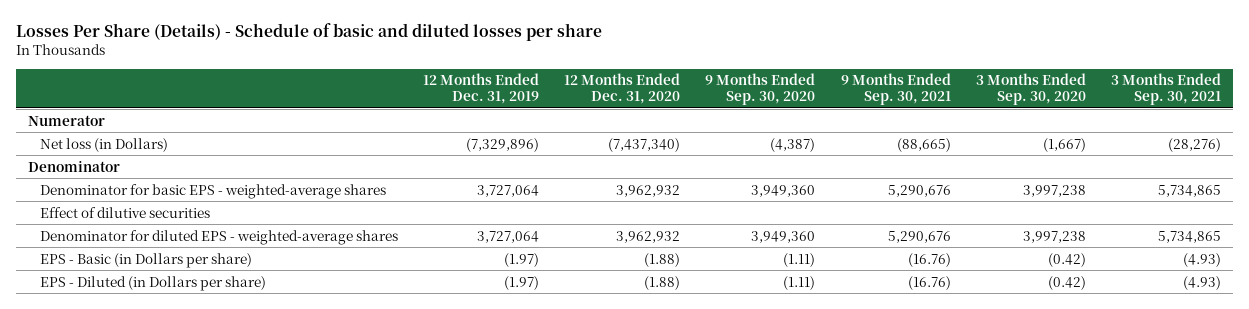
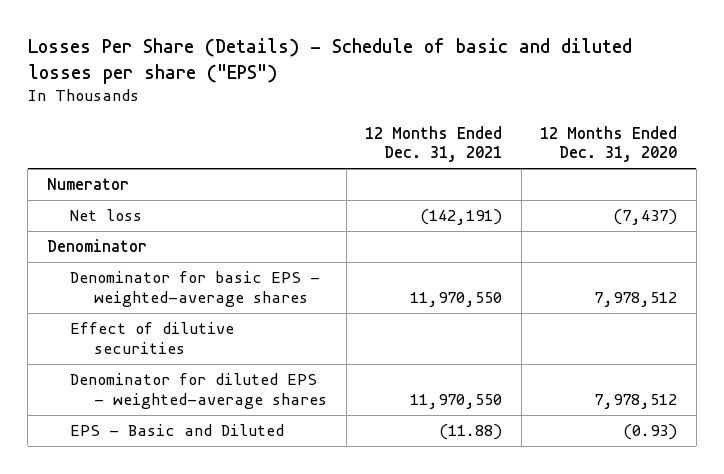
[15,22,602,41] Losses Per Share (Details) - Schedule of basic and diluted losses per share -> [27,38,632,84] Losses Per Share (Details) - Schedule of basic and diluted losses per share ("EPS")
[423,73,540,105] 12 Months Ended Dec. 31, 2019 -> none
[705,73,816,106] 9 Months Ended Sep. 30, 2020 -> none
[840,73,951,106] 9 Months Ended Sep. 30, 2021 -> none
[975,73,1086,106] 3 Months Ended Sep. 30, 2020 -> none
[1110,73,1221,106] 3 Months Ended Sep. 30, 2021 -> none
none -> [365,125,503,163] 12 Months Ended Dec. 31, 2021
[40,137,169,152] Net loss (in Dollars) -> [70,209,143,222] Net loss
[608,137,681,152] (7,437,340) -> [613,209,678,226] (7,437)
[616,184,681,197] 3,962,932 -> [594,291,678,307] 7,978,512
[40,252,253,268] EPS - Basic (in Dollars per share) -> none
[616,230,681,243] 3,962,932 -> [594,393,678,409] 7,978,512
[40,275,267,291] EPS - Diluted (in Dollars per share) -> [70,424,285,437] EPS - Basic and Diluted
[644,275,681,290] (1.88) -> [623,424,678,441] (0.93)

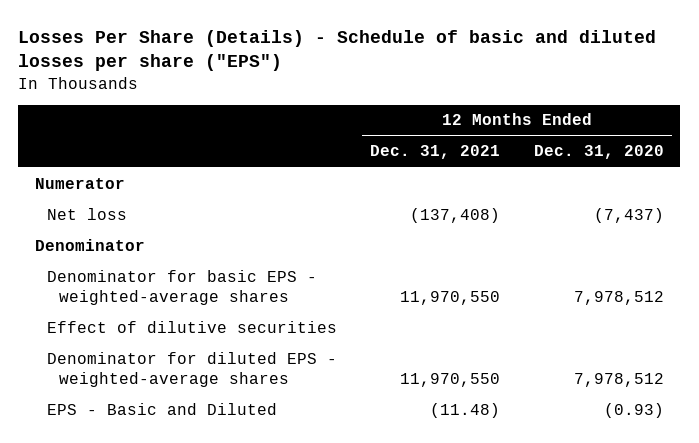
[420,209,503,226] (142,191) -> [410,207,501,223] (137,408)
[439,424,503,441] (11.88) -> [430,402,501,418] (11.48)

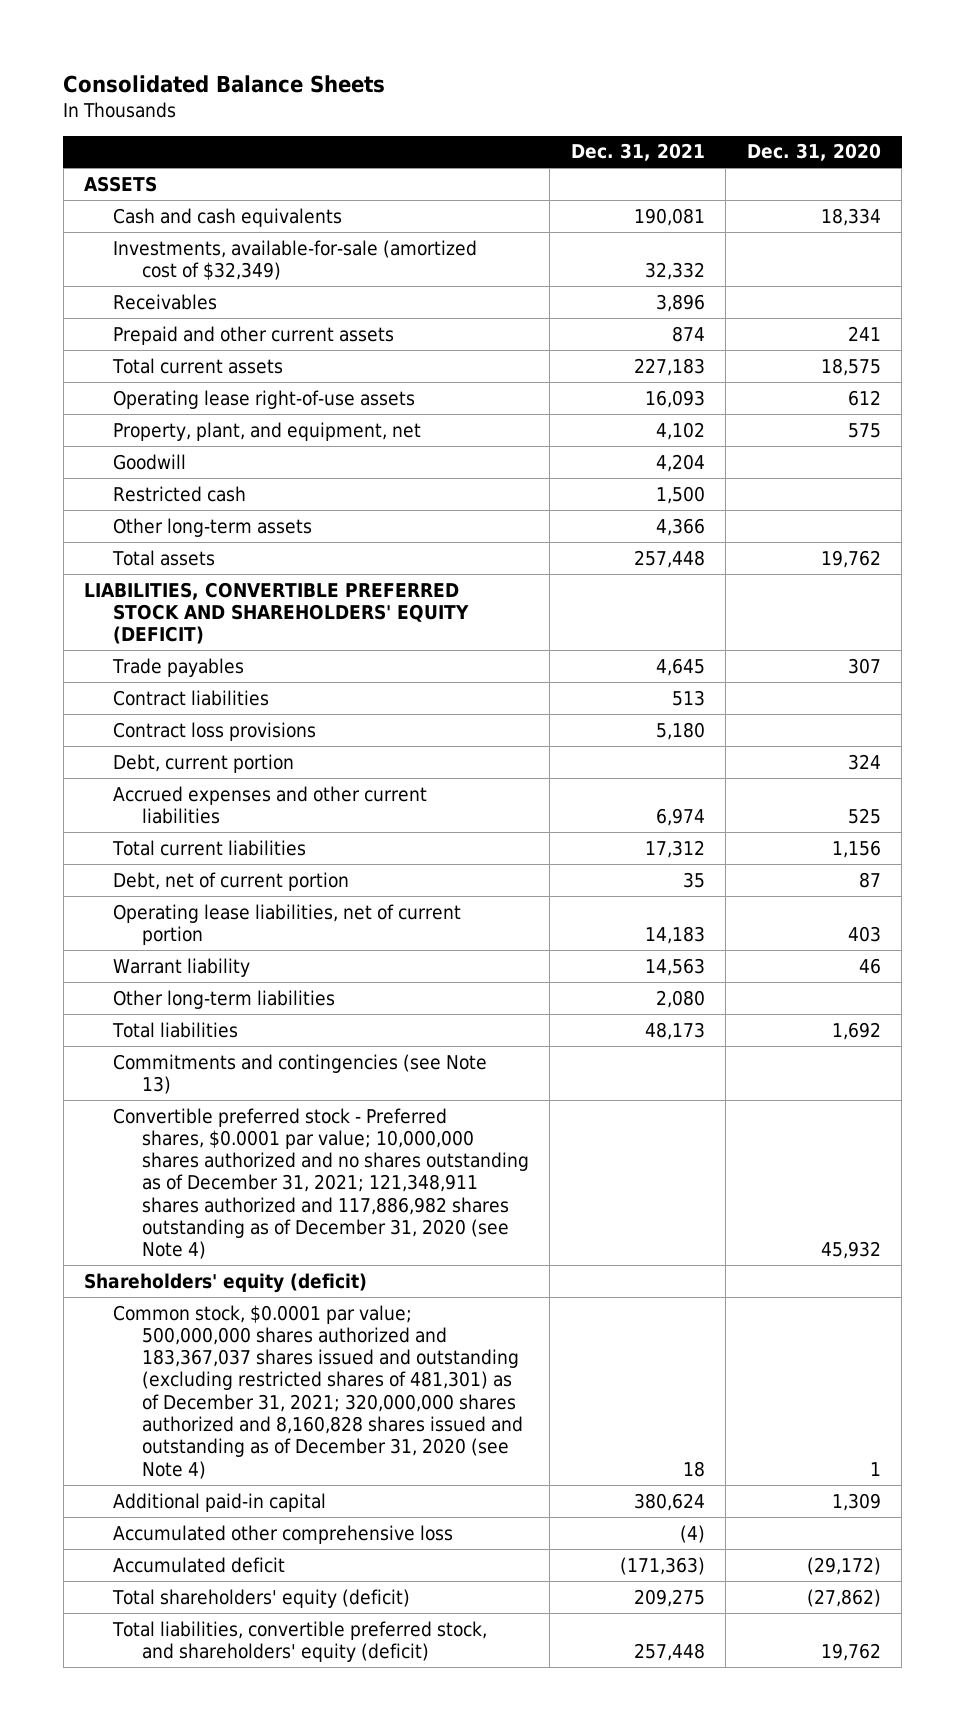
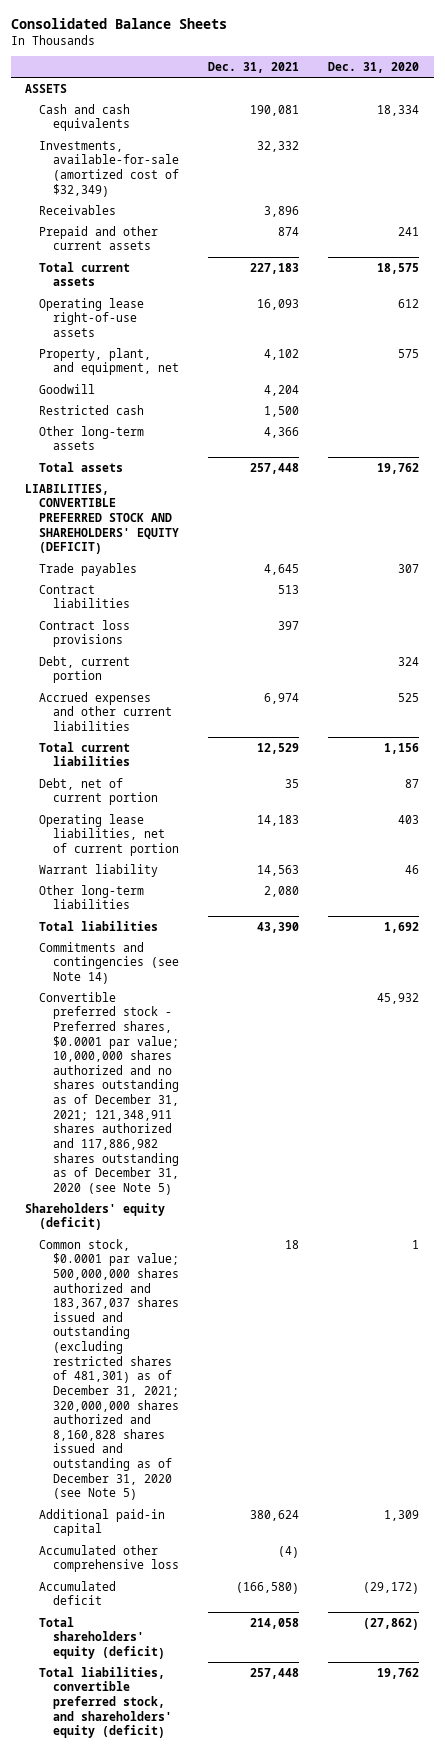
[655,721,705,740] 5,180 -> [278,620,300,630] 397
[644,839,705,858] 17,312 -> [257,742,300,754] 12,529
[644,1021,705,1040] 48,173 -> [257,921,300,933] 43,390
[112,1053,487,1094] Commitments and contingencies (see Note 13) -> [39,941,179,984] Commitments and contingencies (see Note 14)
[112,1107,529,1260] Convertible preferred stock - Preferred shares, $0.0001 par value; 10,000,000 shares authorized and no shares outstanding as of December 31, 2021; 121,348,911 shares authorized and 117,886,982 shares outstanding as of December 31, 2020 (see Note 4) -> [39,991,179,1195] Convertible preferred stock - Preferred shares, $0.0001 par value; 10,000,000 shares authorized and no shares outstanding as of December 31, 2021; 121,348,911 shares authorized and 117,886,982 shares outstanding as of December 31, 2020 (see Note 5)
[112,1304,523,1479] Common stock, $0.0001 par value; 500,000,000 shares authorized and 183,367,037 shares issued and outstanding (excluding restricted shares of 481,301) as of December 31, 2021; 320,000,000 shares authorized and 8,160,828 shares issued and outstanding as of December 31, 2020 (see Note 4) -> [39,1238,179,1501] Common stock, $0.0001 par value; 500,000,000 shares authorized and 183,367,037 shares issued and outstanding (excluding restricted shares of 481,301) as of December 31, 2021; 320,000,000 shares authorized and 8,160,828 shares issued and outstanding as of December 31, 2020 (see Note 5)
[619,1556,705,1575] (171,363) -> [236,1581,300,1594] (166,580)
[633,1588,705,1607] 209,275 -> [250,1617,300,1629] 214,058

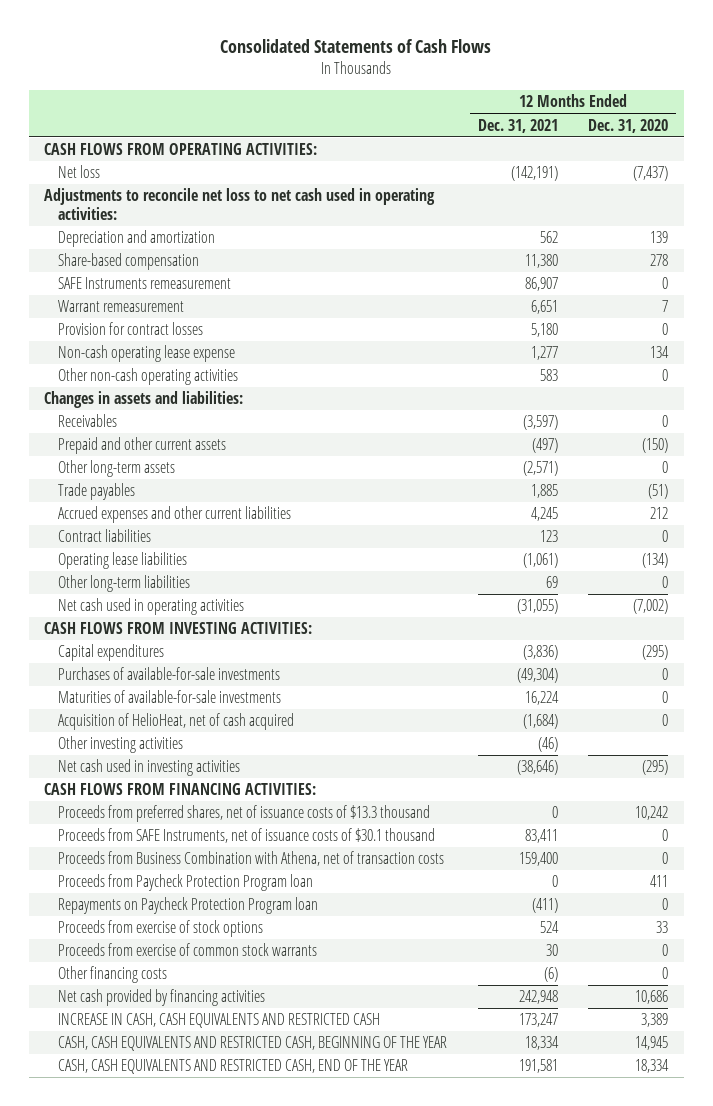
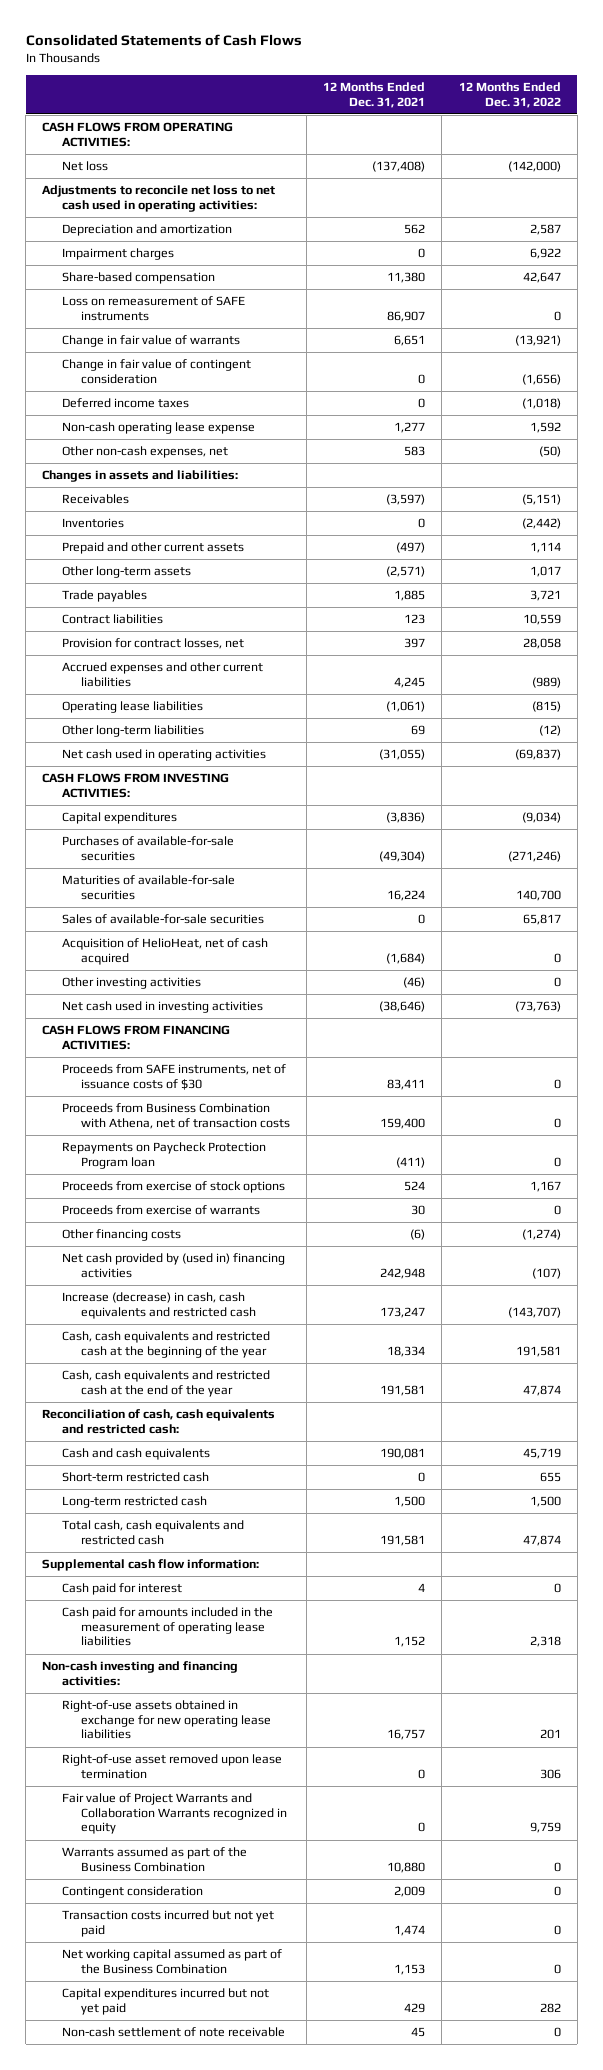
[588,118,669,133] Dec. 31, 2020 -> none
none -> [458,82,561,108] 12 Months Ended Dec. 31, 2022
[510,166,558,182] (142,191) -> [372,161,426,173] (137,408)
none -> [61,248,174,261] Impairment charges
[57,322,203,336] Provision for contract losses -> none
[57,277,231,290] SAFE Instruments remeasurement -> [61,296,245,321] Loss on remeasurement of SAFE instruments
[57,300,184,313] Warrant remeasurement -> [61,335,240,348] Change in fair value of warrants
none -> [61,359,251,384] Change in fair value of contingent consideration
none -> [61,398,189,409] Deferred income taxes
[57,368,238,386] Other non-cash operating activities -> [61,446,228,459] Other non-cash expenses, net
none -> [61,518,124,529] Inventories
none -> [61,638,244,650] Provision for contract losses, net
[57,506,291,524] Accrued expenses and other current liabilities -> [61,662,263,687] Accrued expenses and other current liabilities
[57,667,280,681] Purchases of available-for-sale investments -> [61,836,234,861] Purchases of available-for-sale securities
[57,690,281,704] Maturities of available-for-sale investments -> [61,875,235,900] Maturities of available-for-sale securities
none -> [61,914,264,925] Sales of available-for-sale securities
[57,805,430,823] Proceeds from preferred shares, net of issuance costs of $13.3 thousand -> none
[57,828,435,844] Proceeds from SAFE Instruments, net of issuance costs of $30.1 thousand -> [61,1064,286,1090] Proceeds from SAFE instruments, net of issuance costs of $30
[57,874,313,892] Proceeds from Paycheck Protection Program loan -> none
[57,943,317,957] Proceeds from exercise of common stock warrants -> [61,1205,260,1216] Proceeds from exercise of warrants
[57,989,265,1007] Net cash provided by financing activities -> [61,1253,285,1278] Net cash provided by (used in) financing activities
[57,1013,380,1029] INCREASE IN CASH, CASH EQUIVALENTS AND RESTRICTED CASH -> [61,1292,256,1319] Increase (decrease) in cash, cash equivalents and restricted cash
[57,1036,447,1052] CASH, CASH EQUIVALENTS AND RESTRICTED CASH, BEGINNING OF THE YEAR -> [61,1331,270,1358] Cash, cash equivalents and restricted cash at the beginning of the year
[57,1059,408,1075] CASH, CASH EQUIVALENTS AND RESTRICTED CASH, END OF THE YEAR -> [61,1370,270,1397] Cash, cash equivalents and restricted cash at the end of the year
none -> [42,1409,276,1434] Reconciliation of cash, cash equivalents and restricted cash:
none -> [61,1448,210,1461] Cash and cash equivalents
none -> [61,1472,209,1483] Short-term restricted cash
none -> [61,1496,207,1509] Long-term restricted cash
none -> [61,1520,244,1545] Total cash, cash equivalents and restricted cash
none -> [42,1559,260,1572] Supplemental cash flow information:
none -> [61,1583,182,1596] Cash paid for interest
none -> [61,1607,273,1647] Cash paid for amounts included in the measurement of operating lease liabilities
none -> [42,1661,239,1686] Non-cash investing and financing activities:
none -> [61,1700,271,1740] Right-of-use assets obtained in exchange for new operating lease liabilities
none -> [61,1754,282,1779] Right-of-use asset removed upon lease termination
none -> [61,1793,287,1835] Fair value of Project Warrants and Collaboration Warrants recognized in equity
none -> [61,1847,247,1872] Warrants assumed as part of the Business Combination
none -> [61,1886,203,1899] Contingent consideration
none -> [61,1910,274,1937] Transaction costs incurred but not yet paid
none -> [61,1949,282,1974] Net working capital assumed as part of the Business Combination
none -> [61,1988,269,2015] Capital expenditures incurred but not yet paid
none -> [61,2027,285,2038] Non-cash settlement of note receivable

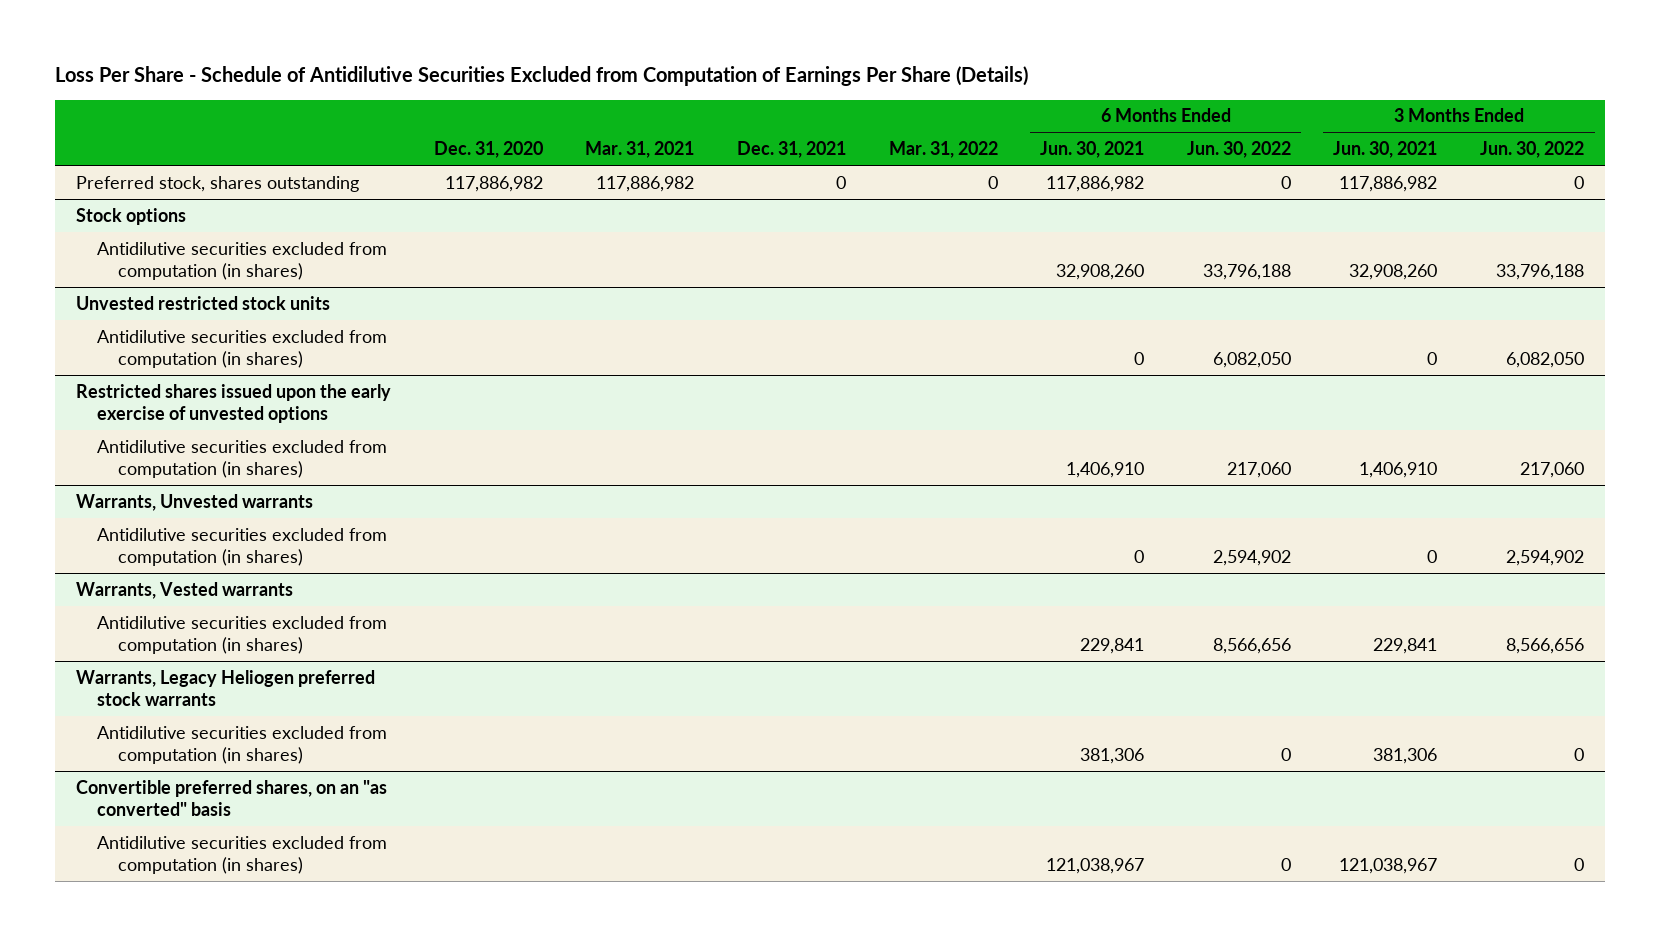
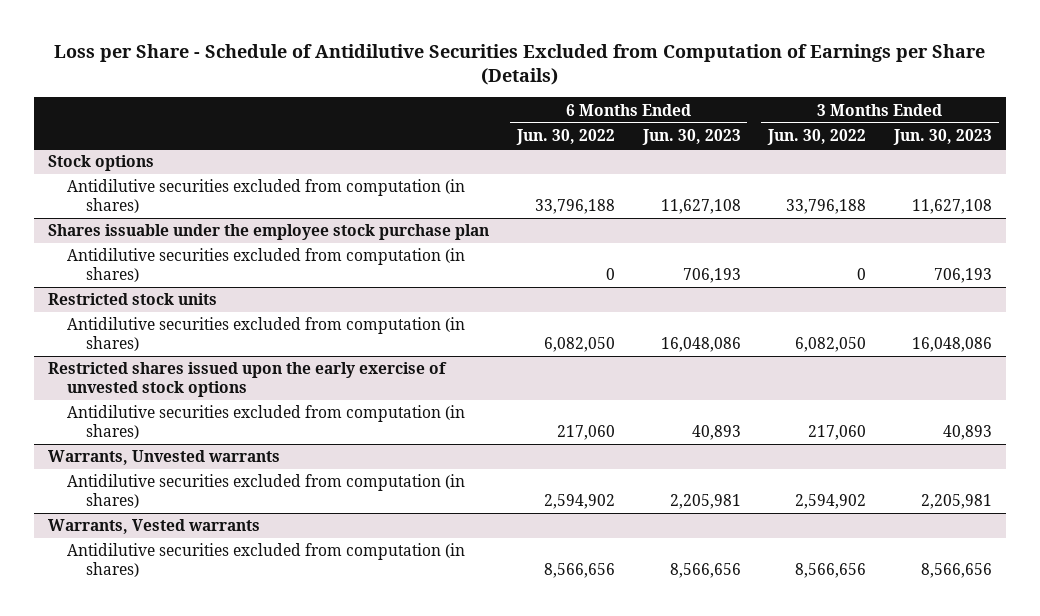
[55,66,1029,87] Loss Per Share - Schedule of Antidilutive Securities Excluded from Computation of Earnings Per Share (Details) -> [54,43,986,85] Loss per Share - Schedule of Antidilutive Securities Excluded from Computation of Earnings per Share (Details)
[433,141,543,159] Dec. 31, 2020 -> none
[585,141,695,159] Mar. 31, 2021 -> none
[737,141,847,159] Dec. 31, 2021 -> none
[888,141,998,159] Mar. 31, 2022 -> none
[1040,141,1145,159] Jun. 30, 2021 -> none
[1333,141,1438,159] Jun. 30, 2021 -> none
none -> [641,128,741,145] Jun. 30, 2023
none -> [893,128,993,145] Jun. 30, 2023
[76,175,360,192] Preferred stock, shares outstanding -> none
none -> [47,224,489,241] Shares issuable under the employee stock purchase plan
none -> [66,248,465,282] Antidilutive securities excluded from computation (in shares)
[76,295,331,310] Unvested restricted stock units -> [47,293,217,306] Restricted stock units
[76,383,392,424] Restricted shares issued upon the early exercise of unvested options -> [47,362,447,397] Restricted shares issued upon the early exercise of unvested stock options
[76,669,376,707] Warrants, Legacy Heliogen preferred stock warrants -> none
[97,725,388,765] Antidilutive securities excluded from computation (in shares) -> none
[76,779,388,817] Convertible preferred shares, on an "as converted" basis -> none
[97,835,388,875] Antidilutive securities excluded from computation (in shares) -> none

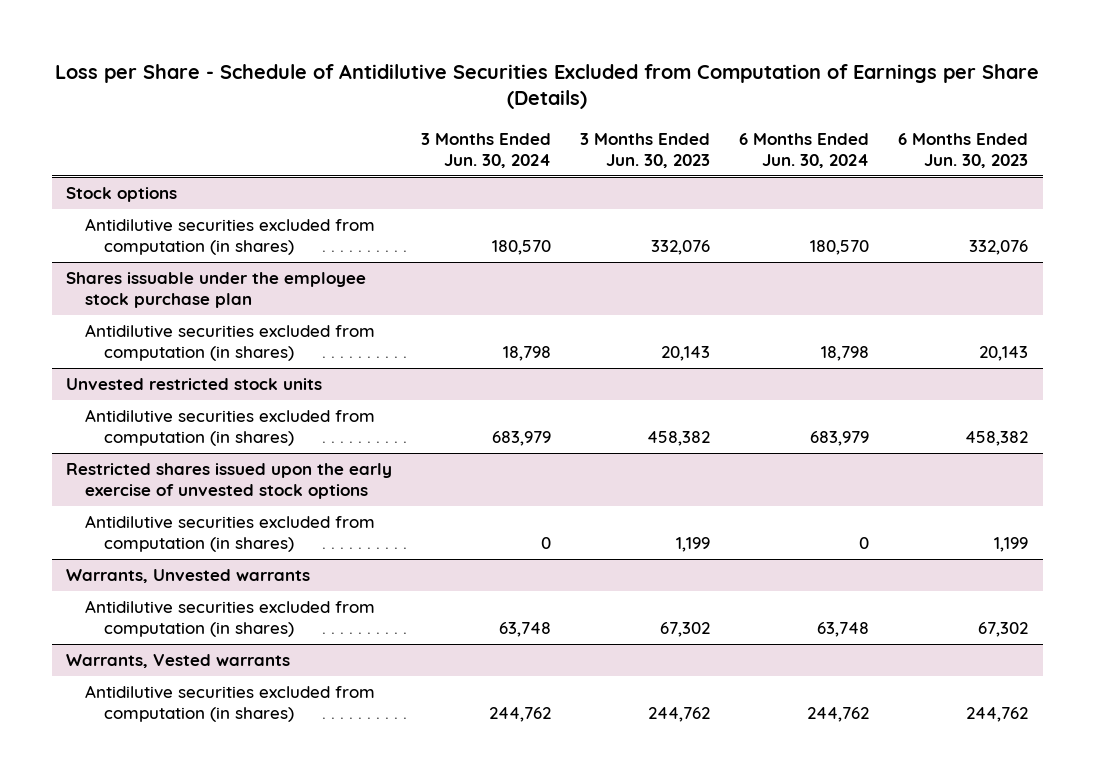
[515,128,615,145] Jun. 30, 2022 -> none
[767,128,867,145] Jun. 30, 2022 -> none
none -> [421,132,552,168] 3 Months Ended Jun. 30, 2024
none -> [739,132,870,168] 6 Months Ended Jun. 30, 2024
[660,198,741,214] 11,627,108 -> [969,240,1029,256] 332,076
[912,198,993,214] 11,627,108 -> [651,240,711,256] 332,076
[682,267,741,283] 706,193 -> [979,346,1029,362] 20,143
[934,267,993,283] 706,193 -> [661,346,711,362] 20,143
[47,293,217,306] Restricted stock units -> [66,378,323,391] Unvested restricted stock units
[660,336,741,352] 16,048,086 -> [965,431,1029,447] 458,382
[912,336,993,352] 16,048,086 -> [647,431,711,447] 458,382
[691,424,741,440] 40,893 -> [994,537,1029,553] 1,199
[943,424,993,440] 40,893 -> [676,537,711,553] 1,199
[669,493,741,509] 2,205,981 -> [978,622,1029,638] 67,302
[921,493,993,509] 2,205,981 -> [660,622,711,638] 67,302
[669,562,741,578] 8,566,656 -> [966,707,1029,723] 244,762
[921,562,993,578] 8,566,656 -> [648,707,711,723] 244,762

